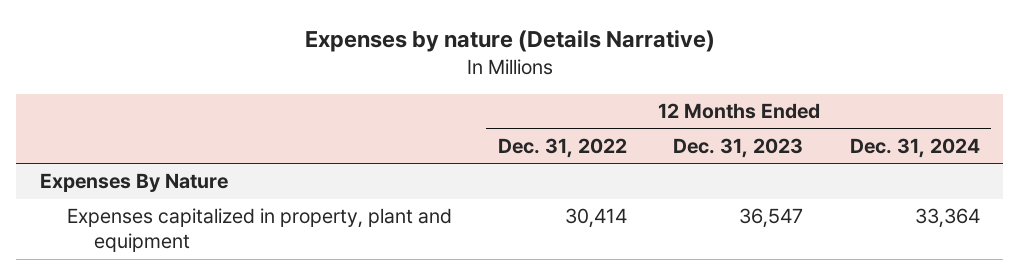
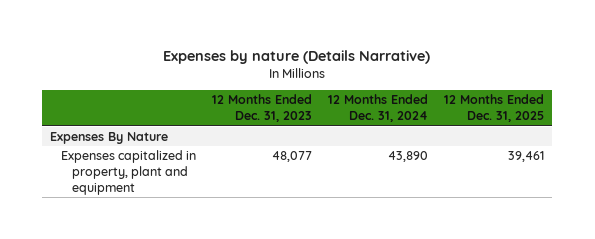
[498,137,628,158] Dec. 31, 2022 -> none
none -> [444,94,545,123] 12 Months Ended Dec. 31, 2025
[739,208,804,229] 36,547 -> [272,150,313,162] 48,077
[914,208,980,229] 33,364 -> [388,150,429,162] 43,890

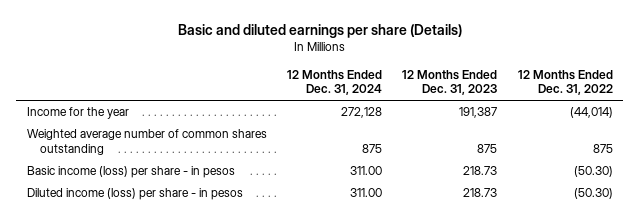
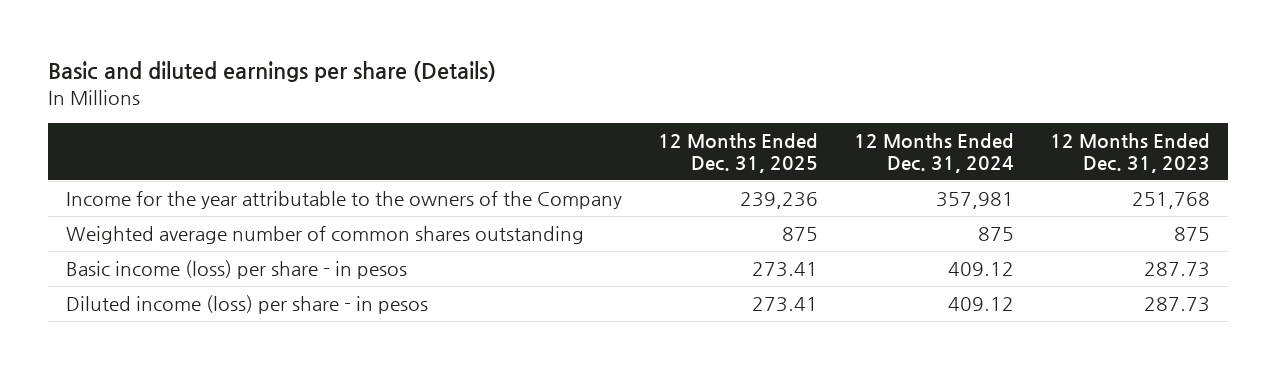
[517,69,613,96] 12 Months Ended Dec. 31, 2022 -> none
none -> [657,132,818,174] 12 Months Ended Dec. 31, 2025
[26,107,129,120] Income for the year -> [66,190,623,209] Income for the year attributable to the owners of the Company
[341,107,383,119] 272,128 -> [935,191,1014,209] 357,981
[459,107,498,119] 191,387 -> [1131,191,1210,209] 251,768
[350,166,383,176] 311.00 -> [947,261,1014,276] 409.12
[463,166,498,176] 218.73 -> [1143,261,1210,277] 287.73
[350,188,383,198] 311.00 -> [947,296,1014,311] 409.12
[463,188,498,198] 218.73 -> [1143,296,1210,312] 287.73

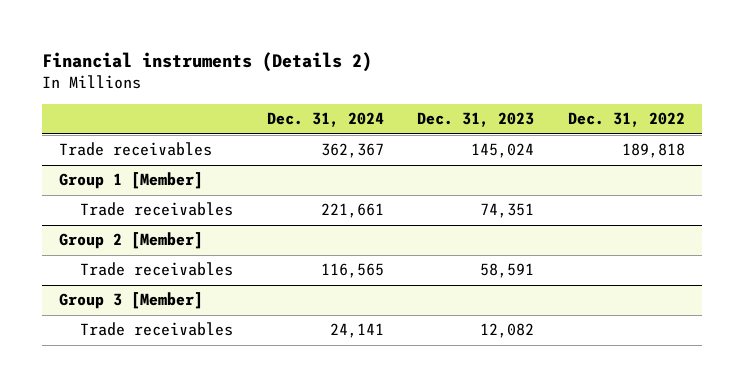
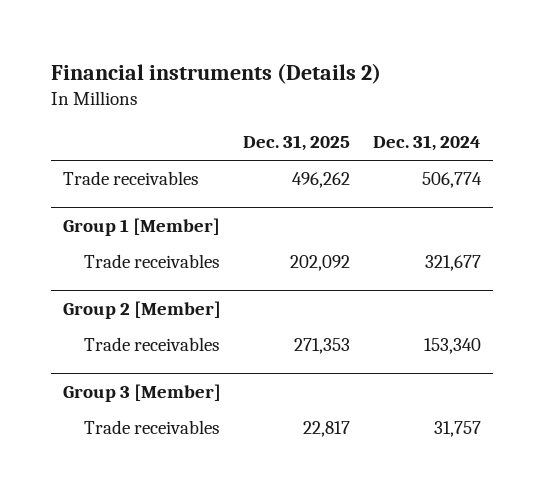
[417,112,535,128] Dec. 31, 2023 -> none
[568,112,686,128] Dec. 31, 2022 -> none
none -> [243,135,351,152] Dec. 31, 2025
[320,143,384,159] 362,367 -> [422,172,483,189] 506,774
[320,203,384,219] 221,661 -> [425,255,482,272] 321,677
[320,263,384,279] 116,565 -> [424,338,482,355] 153,340
[329,323,384,339] 24,141 -> [434,421,482,438] 31,757

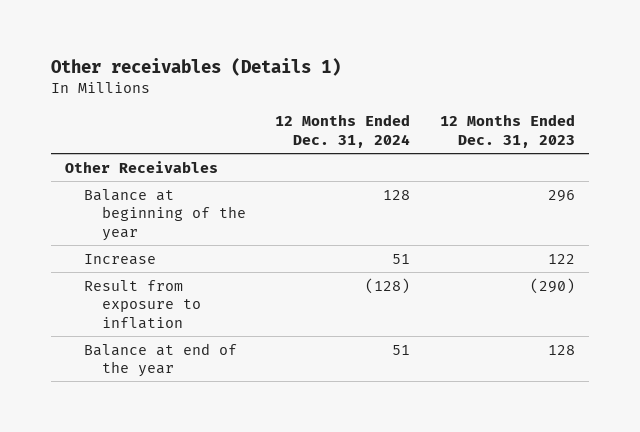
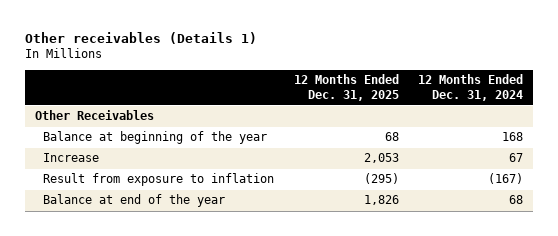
[439,114,575,148] 12 Months Ended Dec. 31, 2023 -> none
none -> [293,74,399,101] 12 Months Ended Dec. 31, 2025
[383,189,411,200] 128 -> [502,132,524,142] 168
[392,253,411,264] 51 -> [509,153,524,163] 67
[365,277,411,294] (128) -> [488,173,524,185] (167)
[392,344,411,355] 51 -> [509,195,524,205] 68

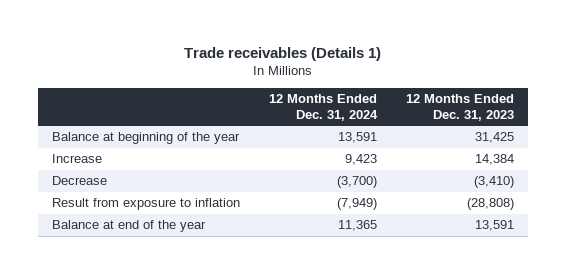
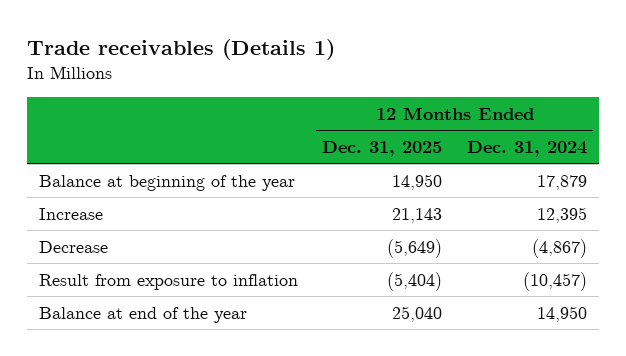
[405,94,514,121] 12 Months Ended Dec. 31, 2023 -> none
none -> [322,141,443,158] Dec. 31, 2025
[337,132,377,144] 13,591 -> [536,174,587,190] 17,879
[344,154,377,166] 9,423 -> [536,206,587,223] 12,395
[336,176,377,189] (3,700) -> [531,238,587,258] (4,867)
[336,198,377,211] (7,949) -> [522,271,587,291] (10,457)
[337,220,377,232] 11,365 -> [536,305,587,322] 14,950

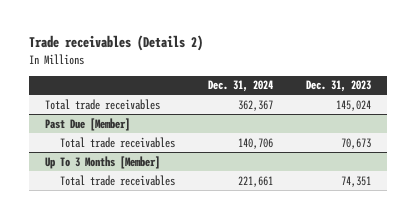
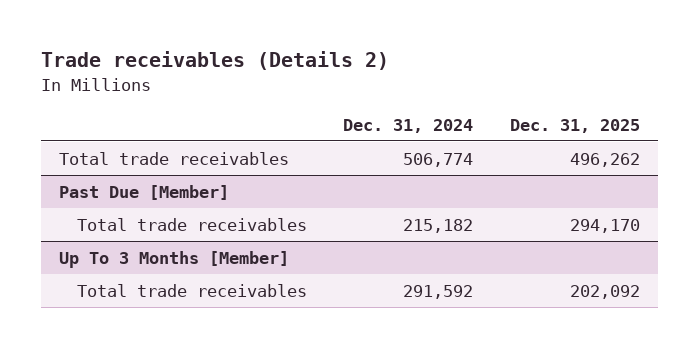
[306,80,372,93] Dec. 31, 2023 -> none
none -> [510,118,641,133] Dec. 31, 2025
[238,99,274,111] 362,367 -> [403,152,474,167] 506,774
[238,137,274,149] 140,706 -> [403,218,474,233] 215,182
[238,175,274,187] 221,661 -> [403,284,474,299] 291,592

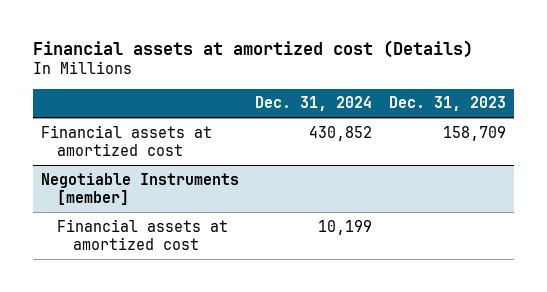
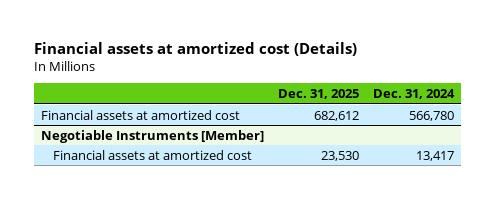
[388,96,506,112] Dec. 31, 2023 -> none
none -> [277,89,359,100] Dec. 31, 2025
[309,125,373,141] 430,852 -> [408,110,454,121] 566,780
[40,172,239,205] Negotiable Instruments [member] -> [40,129,264,143] Negotiable Instruments [Member]
[318,219,373,235] 10,199 -> [415,150,454,161] 13,417

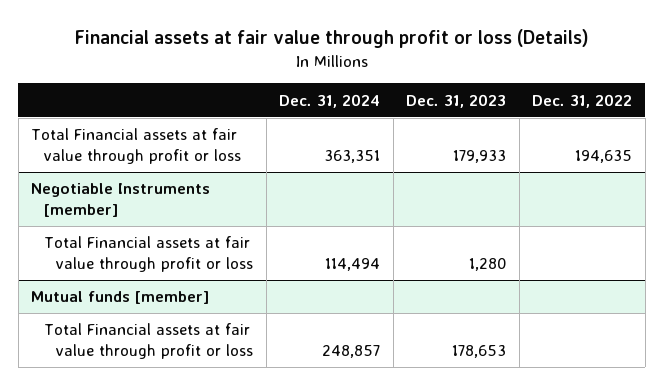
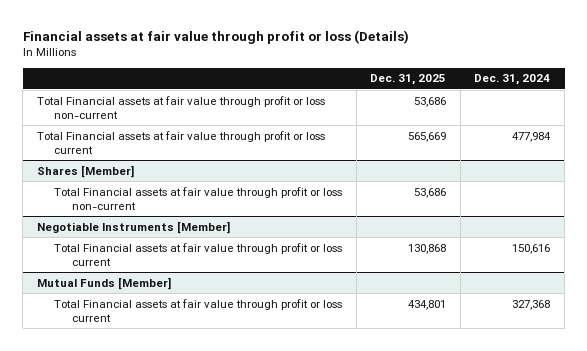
[406,93,507,108] Dec. 31, 2023 -> none
[532,93,633,108] Dec. 31, 2022 -> none
none -> [370,74,447,86] Dec. 31, 2025
none -> [36,95,325,119] Total Financial assets at fair value through profit or loss non-current
[31,128,241,164] Total Financial assets at fair value through profit or loss -> [36,130,325,154] Total Financial assets at fair value through profit or loss current
[324,149,381,163] 363,351 -> [512,131,552,142] 477,984
none -> [36,164,134,178] Shares [Member]
none -> [54,186,343,210] Total Financial assets at fair value through profit or loss non-current
[31,183,211,217] Negotiable Instruments [member] -> [36,220,230,234] Negotiable Instruments [Member]
[43,236,254,272] Total Financial assets at fair value through profit or loss -> [54,242,343,266] Total Financial assets at fair value through profit or loss current
[325,257,381,271] 114,494 -> [512,243,551,254] 150,616
[31,291,210,305] Mutual funds [member] -> [36,276,171,290] Mutual Funds [Member]
[43,323,254,359] Total Financial assets at fair value through profit or loss -> [54,298,343,322] Total Financial assets at fair value through profit or loss current
[322,344,381,358] 248,857 -> [512,299,551,310] 327,368

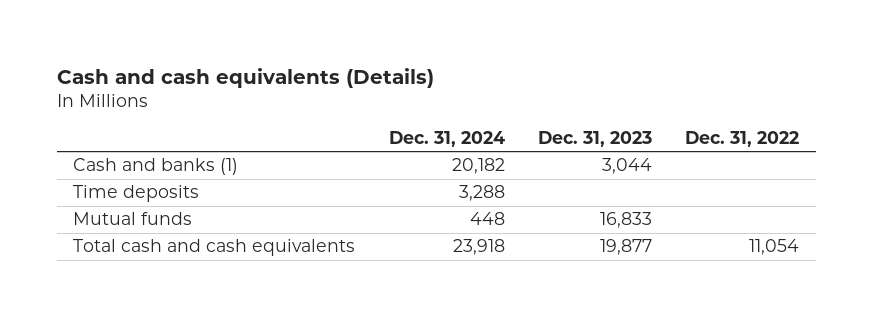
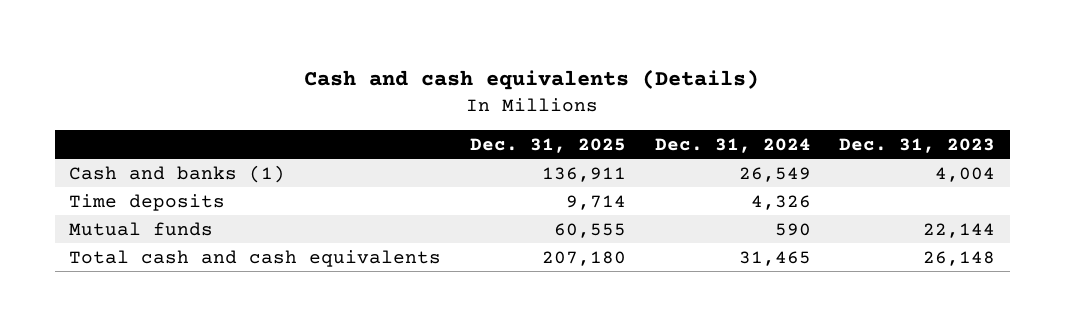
[685,131,800,148] Dec. 31, 2022 -> none
none -> [470,138,627,154] Dec. 31, 2025
[451,158,505,175] 20,182 -> [738,166,811,182] 26,549
[601,158,652,175] 3,044 -> [935,166,996,182] 4,004
[458,185,505,202] 3,288 -> [750,194,811,210] 4,326
[469,212,505,226] 448 -> [774,222,811,236] 590
[599,212,652,229] 16,833 -> [923,222,996,238] 22,144
[452,239,505,256] 23,918 -> [738,250,811,266] 31,465
[599,239,652,256] 19,877 -> [923,250,996,266] 26,148

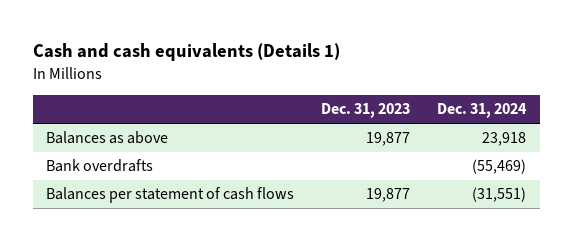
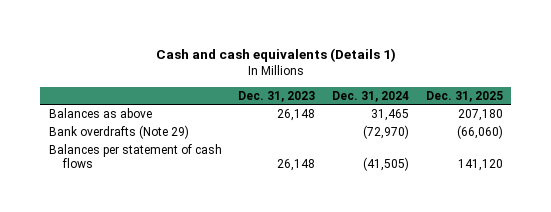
none -> [425,90,503,102] Dec. 31, 2025
[366,132,411,147] 19,877 -> [277,109,316,122] 26,148
[482,132,527,147] 23,918 -> [371,109,410,122] 31,465
[46,159,154,173] Bank overdrafts -> [48,125,189,140] Bank overdrafts (Note 29)
[472,159,527,175] (55,469) -> [363,125,410,140] (72,970)
[366,188,411,203] 19,877 -> [277,158,316,171] 26,148
[472,187,527,203] (31,551) -> [363,156,410,171] (41,505)

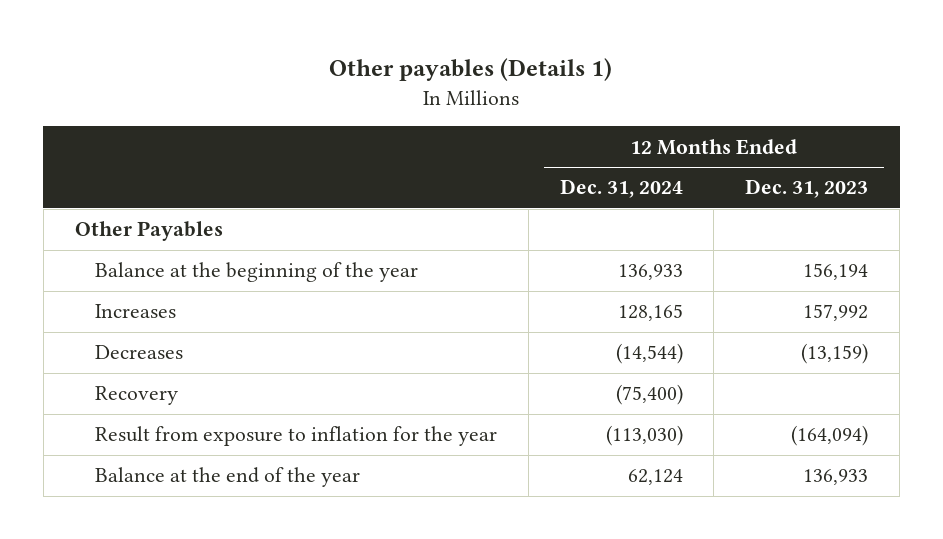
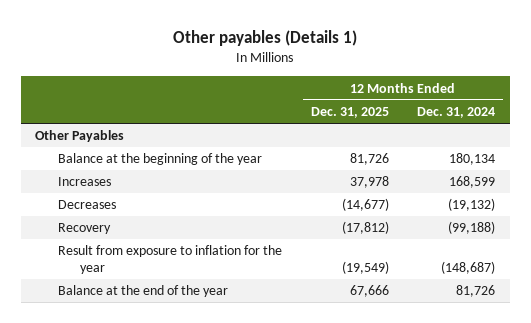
[745,179,869,199] Dec. 31, 2023 -> none
none -> [310,106,389,118] Dec. 31, 2025
[617,264,683,281] 136,933 -> [449,153,496,166] 180,134
[617,304,683,322] 128,165 -> [449,176,496,189] 168,599
[615,343,683,365] (14,544) -> [448,198,496,212] (19,132)
[615,384,683,406] (75,400) -> [448,221,496,235] (99,188)
[605,425,683,447] (113,030) -> [441,261,496,275] (148,687)
[627,469,683,486] 62,124 -> [456,285,496,298] 81,726

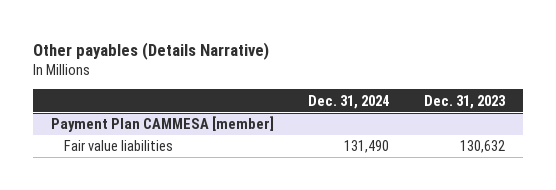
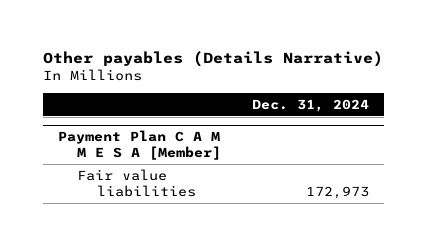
[424,94,507,109] Dec. 31, 2023 -> none
[50,116,274,133] Payment Plan CAMMESA [member] -> [58,129,222,160] Payment Plan C A M M E S A [Member]
[344,140,390,154] 131,490 -> [305,185,369,199] 172,973

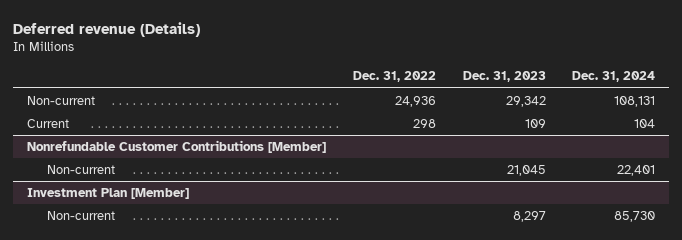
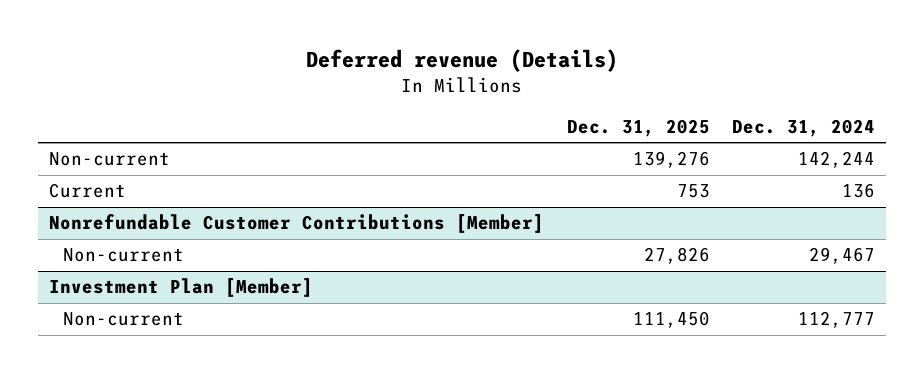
[352,71,436,83] Dec. 31, 2022 -> none
[462,71,546,83] Dec. 31, 2023 -> none
none -> [566,118,710,137] Dec. 31, 2025
[614,95,656,107] 108,131 -> [798,151,876,169] 142,244
[634,118,656,128] 104 -> [842,183,876,199] 136
[617,164,656,176] 22,401 -> [809,247,876,265] 29,467
[614,210,656,222] 85,730 -> [798,311,876,329] 112,777

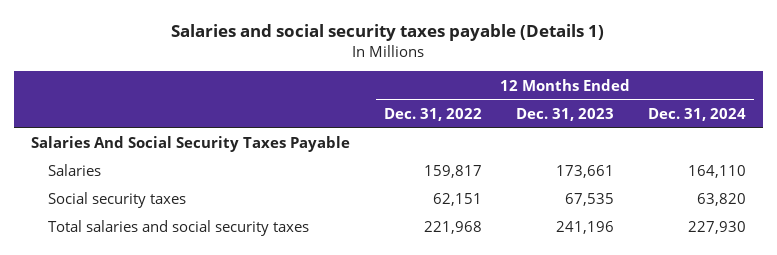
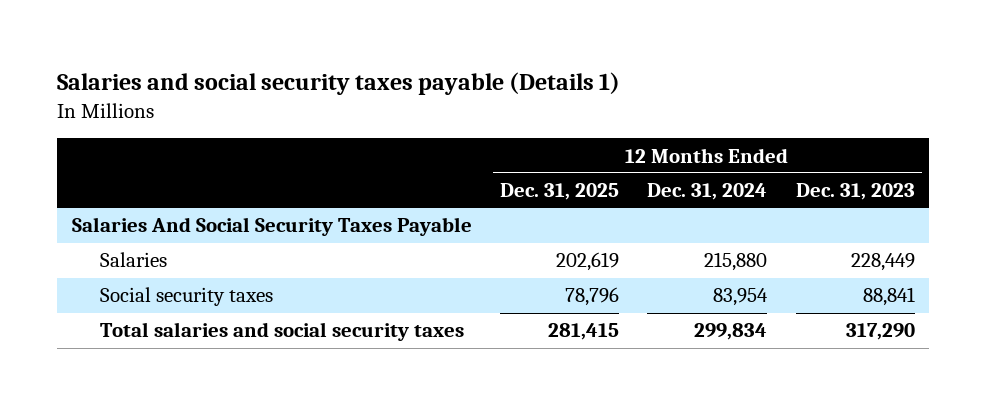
[384,108,483,122] Dec. 31, 2022 -> none
none -> [500,183,620,201] Dec. 31, 2025
[555,165,614,179] 173,661 -> [850,253,915,272] 228,449
[687,165,746,179] 164,110 -> [704,252,768,272] 215,880
[564,193,614,207] 67,535 -> [862,287,915,307] 88,841
[696,193,746,207] 63,820 -> [713,288,769,307] 83,954
[555,221,614,235] 241,196 -> [845,323,915,341] 317,290
[687,221,746,235] 227,930 -> [694,323,768,341] 299,834

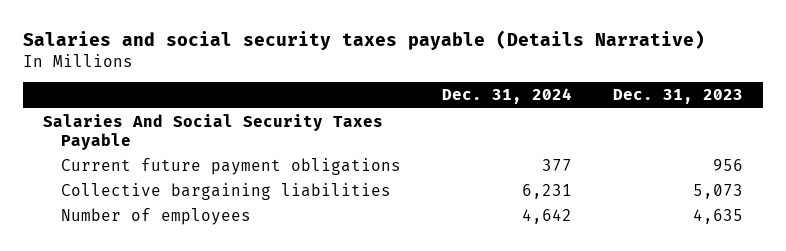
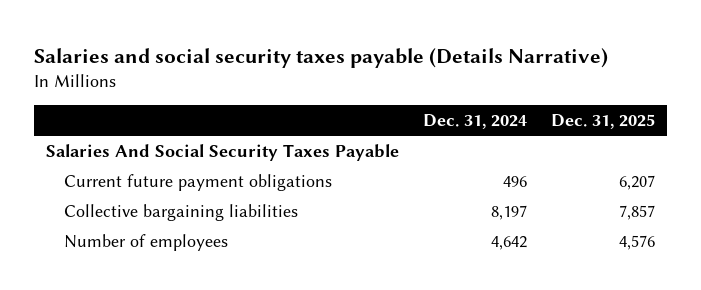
[612,89,743,105] Dec. 31, 2023 -> none
none -> [550,114,655,130] Dec. 31, 2025
[541,158,572,171] 377 -> [502,175,527,187] 496
[521,183,572,199] 6,231 -> [490,204,527,220] 8,197

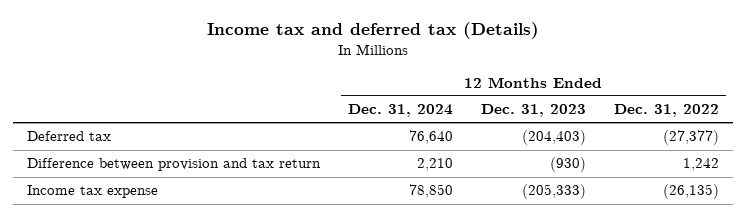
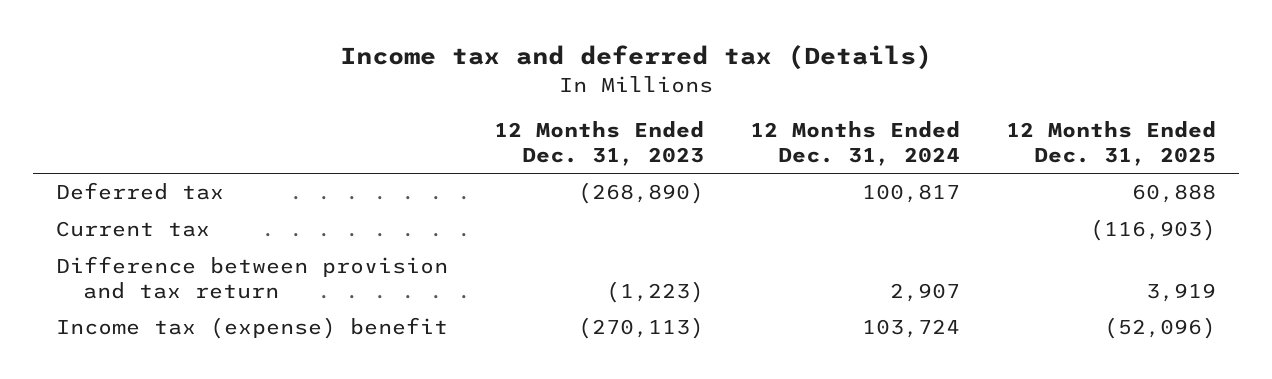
[613,104,719,118] Dec. 31, 2022 -> none
none -> [1005,121,1216,166] 12 Months Ended Dec. 31, 2025
[408,130,453,145] 76,640 -> [861,184,960,204] 100,817
[521,130,586,146] (204,403) -> [578,182,705,205] (268,890)
none -> [56,221,211,238] Current tax
[416,158,453,172] 2,210 -> [889,283,960,303] 2,907
[549,157,586,173] (930) -> [606,281,705,304] (1,223)
[26,185,158,199] Income tax expense -> [56,317,449,340] Income tax (expense) benefit
[408,184,453,199] 78,850 -> [861,319,960,339] 103,724
[521,184,586,200] (205,333) -> [578,317,705,340] (270,113)

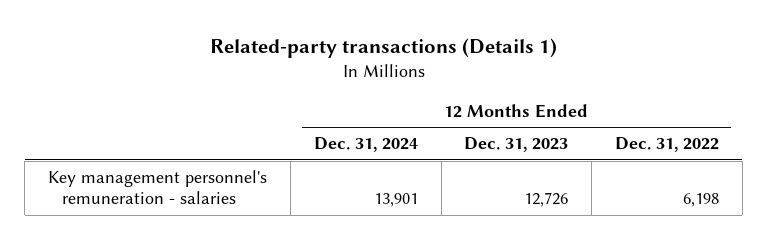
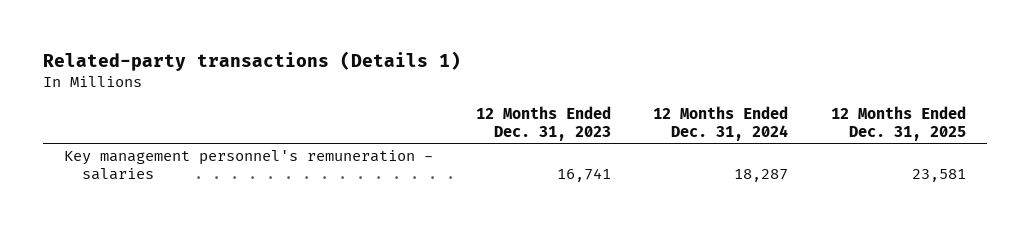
[614,137,719,153] Dec. 31, 2022 -> none
none -> [830,106,966,141] 12 Months Ended Dec. 31, 2025
[373,193,418,208] 13,901 -> [734,168,789,182] 18,287
[524,192,569,208] 12,726 -> [556,167,611,182] 16,741

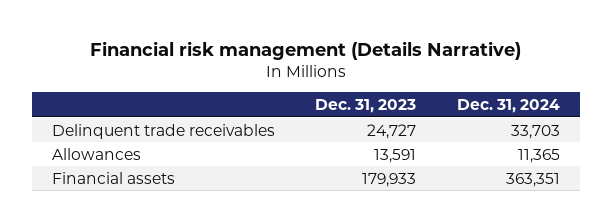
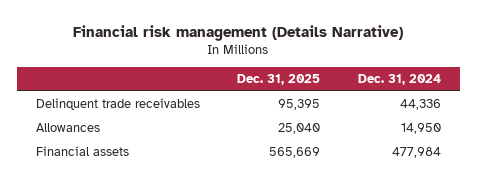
[315,99,417,114] Dec. 31, 2023 -> none
none -> [237,74,321,86] Dec. 31, 2025
[510,124,560,139] 33,703 -> [400,99,442,111] 44,336
[517,148,560,163] 11,365 -> [401,123,442,135] 14,950
[505,172,560,187] 363,351 -> [392,147,442,159] 477,984

